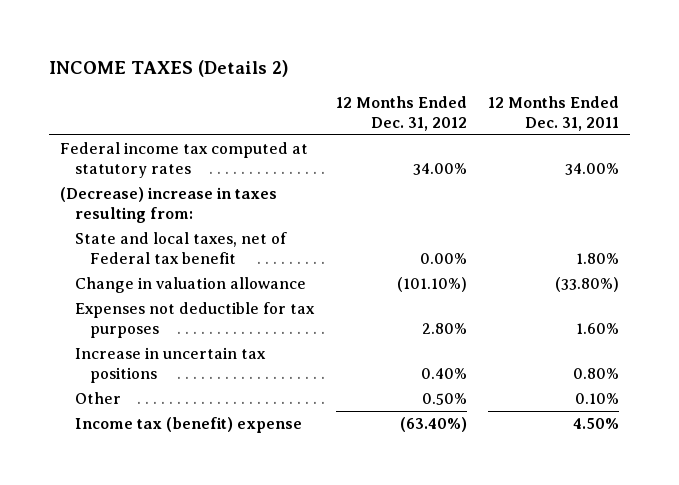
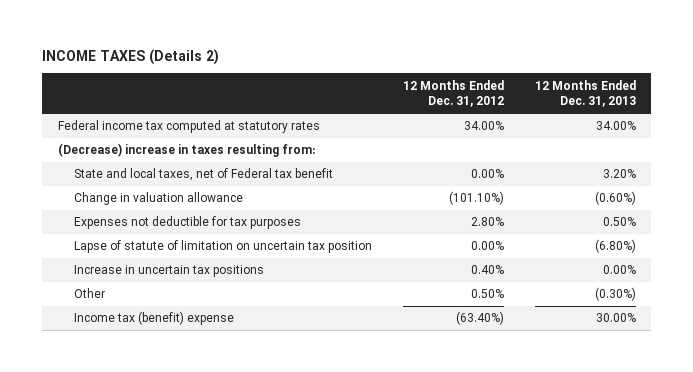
[488,95,620,132] 12 Months Ended Dec. 31, 2011 -> none
none -> [534,79,636,108] 12 Months Ended Dec. 31, 2013
none -> [73,240,372,254] Lapse of statute of limitation on uncertain tax position

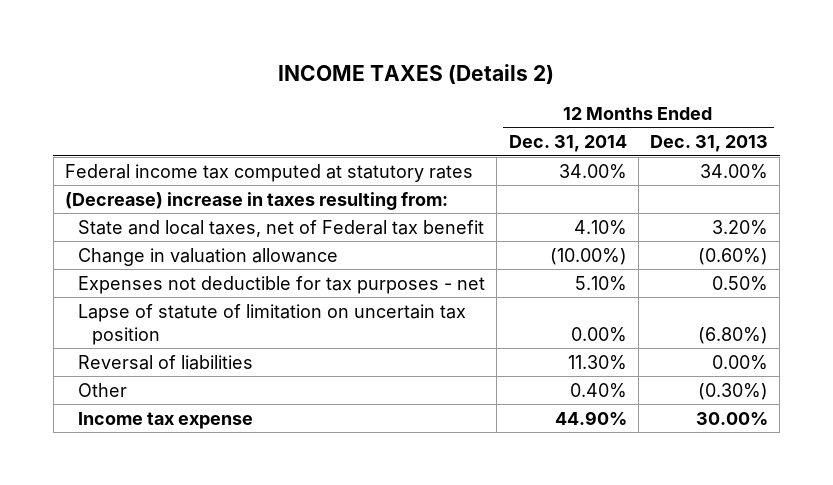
[402,79,504,108] 12 Months Ended Dec. 31, 2012 -> none
none -> [508,135,627,153] Dec. 31, 2014
[73,216,301,230] Expenses not deductible for tax purposes -> [78,275,486,294] Expenses not deductible for tax purposes - net
[73,265,264,278] Increase in uncertain tax positions -> none
none -> [78,354,254,370] Reversal of liabilities
[73,311,234,326] Income tax (benefit) expense -> [78,411,254,429] Income tax expense

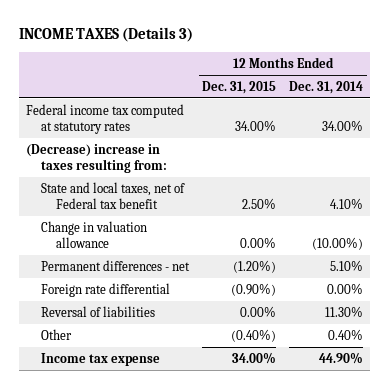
[278,64,555,85] INCOME TAXES (Details 2) -> [18,27,193,43] INCOME TAXES (Details 3)
[649,135,768,153] Dec. 31, 2013 -> none
none -> [202,80,277,94] Dec. 31, 2015
[78,275,486,294] Expenses not deductible for tax purposes - net -> none
[78,303,467,345] Lapse of statute of limitation on uncertain tax position -> none
none -> [40,259,190,271] Permanent differences - net
none -> [40,282,170,297] Foreign rate differential

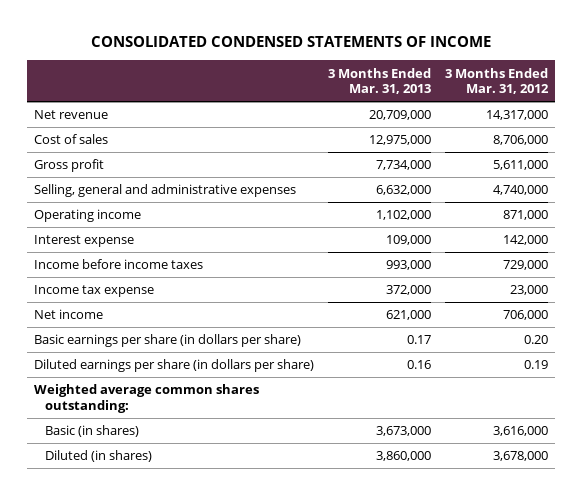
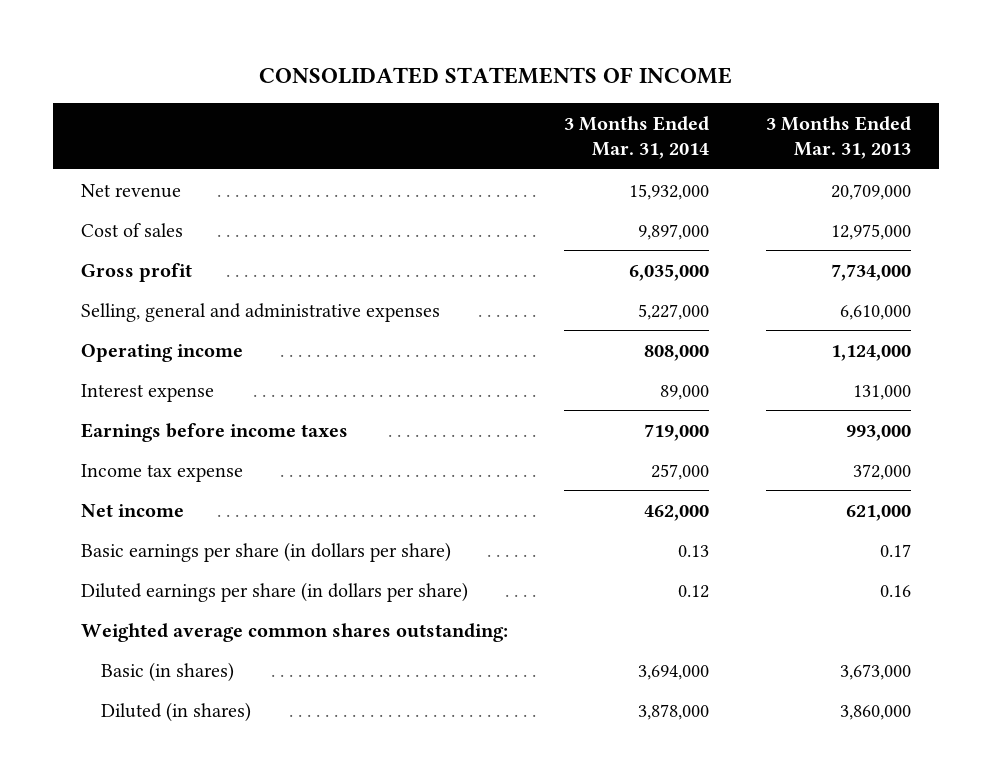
[90,36,491,48] CONSOLIDATED CONDENSED STATEMENTS OF INCOME -> [258,67,732,85] CONSOLIDATED STATEMENTS OF INCOME
[444,67,549,95] 3 Months Ended Mar. 31, 2012 -> none
none -> [564,115,710,160] 3 Months Ended Mar. 31, 2014
[375,185,431,196] 6,632,000 -> [839,304,911,320] 6,610,000
[375,210,431,221] 1,102,000 -> [830,344,911,361] 1,124,000
[385,235,431,246] 109,000 -> [852,384,911,400] 131,000
[33,259,203,270] Income before income taxes -> [80,422,348,442] Earnings before income taxes

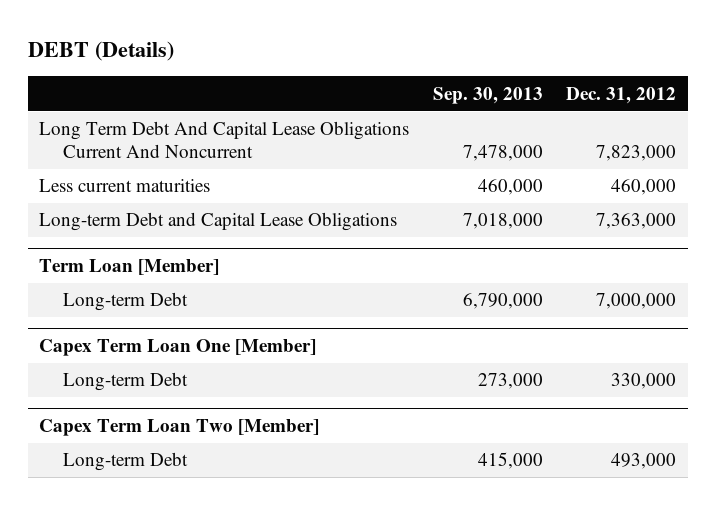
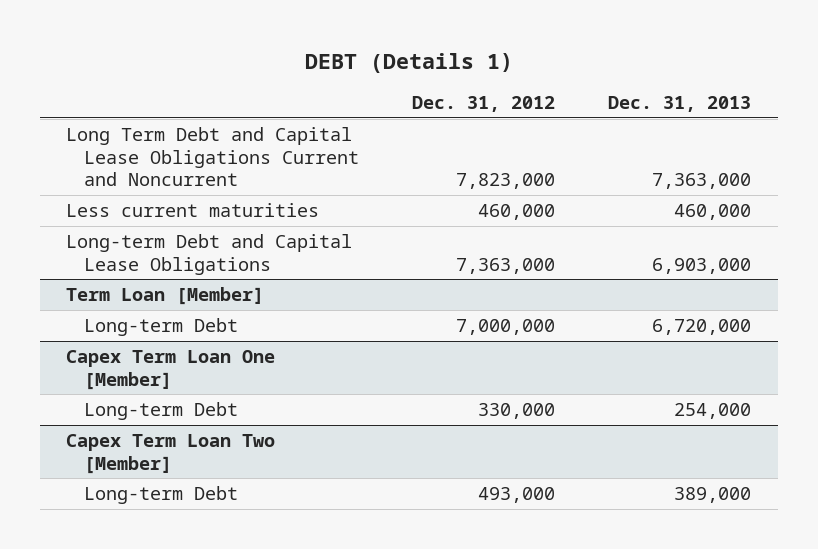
[27,41,174,62] DEBT (Details) -> [304,52,513,73] DEBT (Details 1)
[432,86,543,104] Sep. 30, 2013 -> none
none -> [608,96,752,113] Dec. 31, 2013
[39,121,410,158] Long Term Debt And Capital Lease Obligations Current And Noncurrent -> [66,126,359,187] Long Term Debt and Capital Lease Obligations Current and Noncurrent

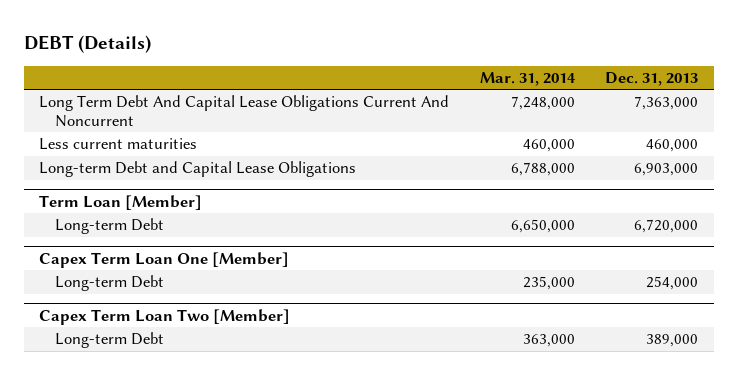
[304,52,513,73] DEBT (Details 1) -> [24,35,152,54] DEBT (Details)
[412,96,556,113] Dec. 31, 2012 -> none
none -> [479,71,576,86] Mar. 31, 2014
[66,126,359,187] Long Term Debt and Capital Lease Obligations Current and Noncurrent -> [39,95,450,127] Long Term Debt And Capital Lease Obligations Current And Noncurrent

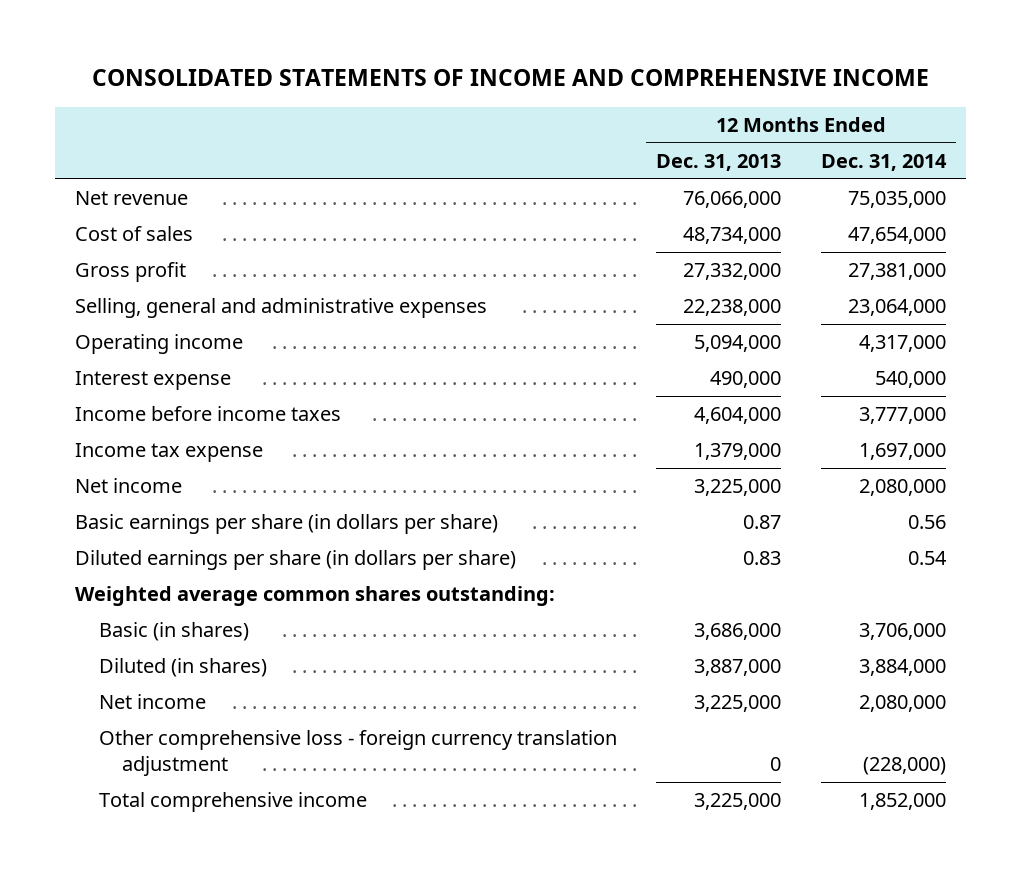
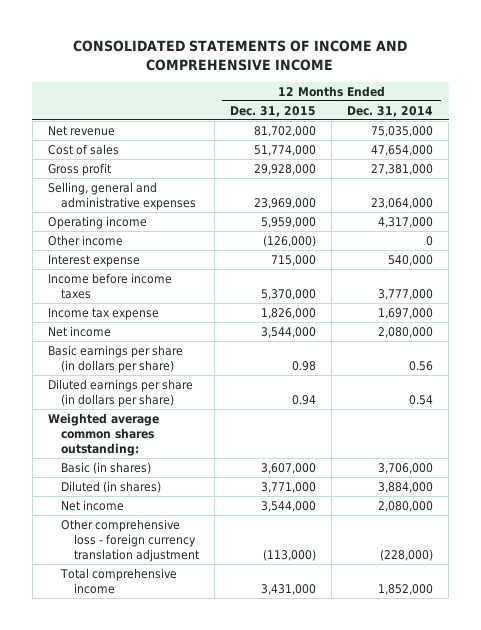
[656,154,782,172] Dec. 31, 2013 -> none
none -> [230,105,317,117] Dec. 31, 2015
none -> [47,234,123,246] Other income

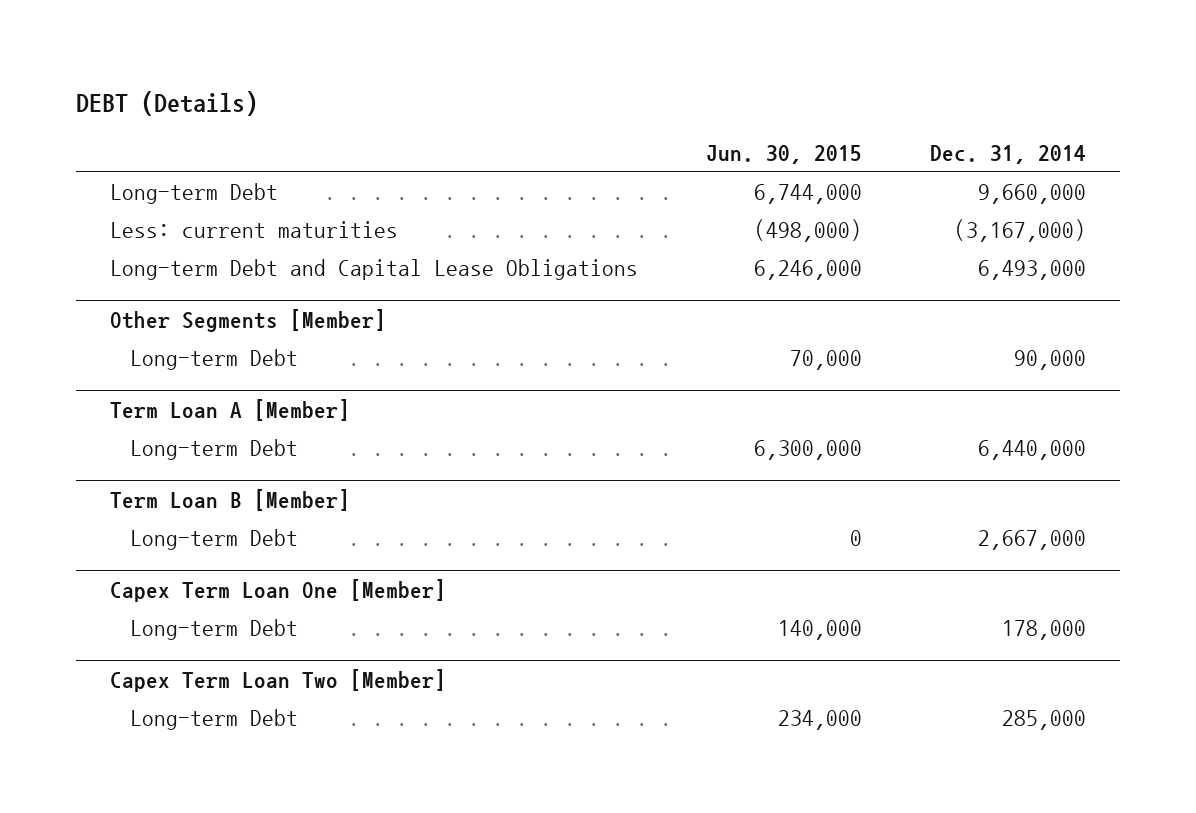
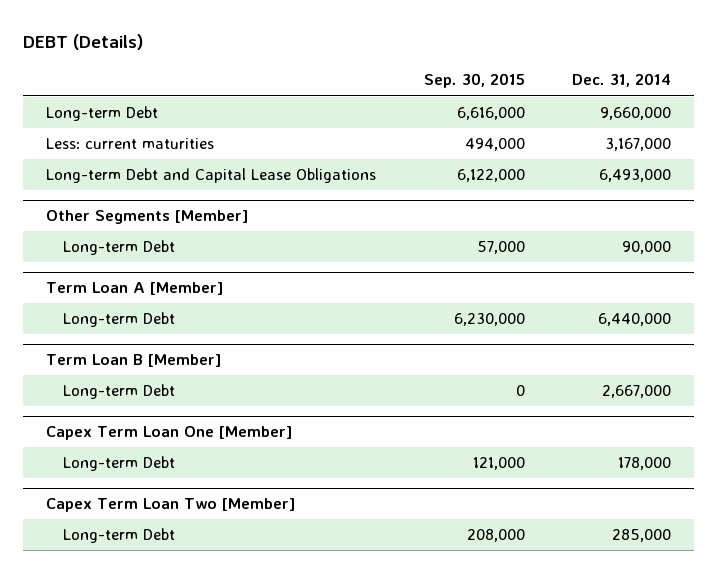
[705,145,862,165] Jun. 30, 2015 -> none
none -> [423,73,525,89] Sep. 30, 2015
[953,219,1086,243] (3,167,000) -> [604,138,671,152] 3,167,000

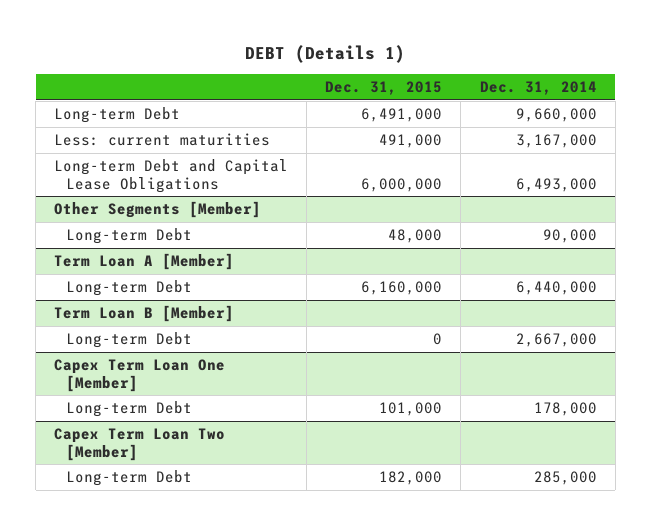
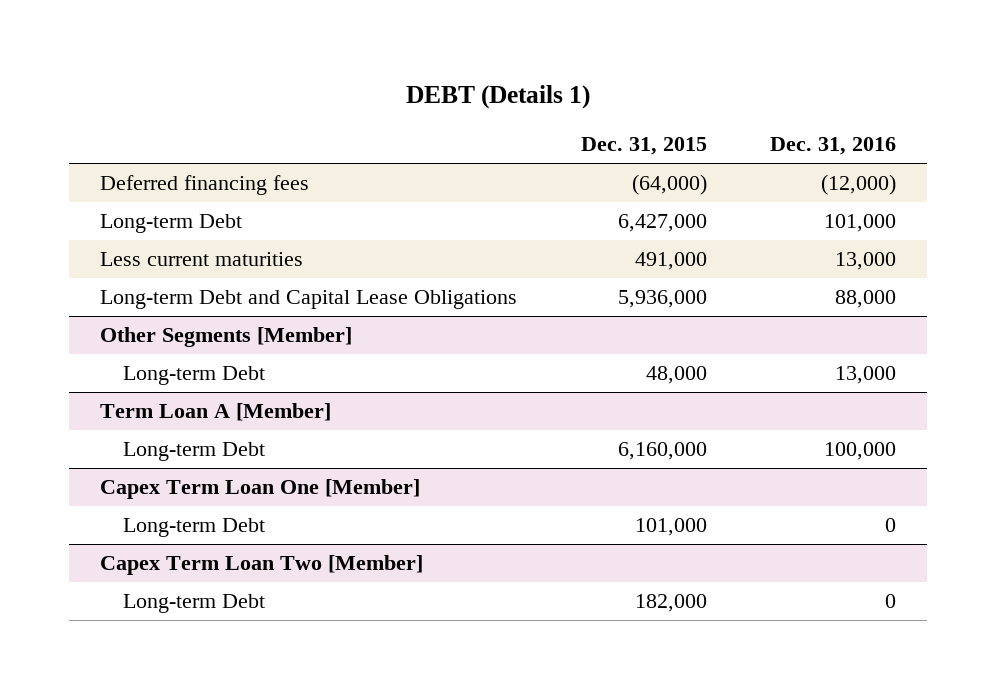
[479,80,597,95] Dec. 31, 2014 -> none
none -> [769,137,896,156] Dec. 31, 2016
none -> [100,175,310,196] Deferred financing fees
[361,108,443,123] 6,491,000 -> [617,214,707,233] 6,427,000
[54,133,271,147] Less: current maturities -> [100,252,304,267] Less current maturities
[361,177,443,192] 6,000,000 -> [617,290,707,309] 5,936,000
[54,305,235,323] Term Loan B [Member] -> none
[65,332,192,349] Long-term Debt -> none

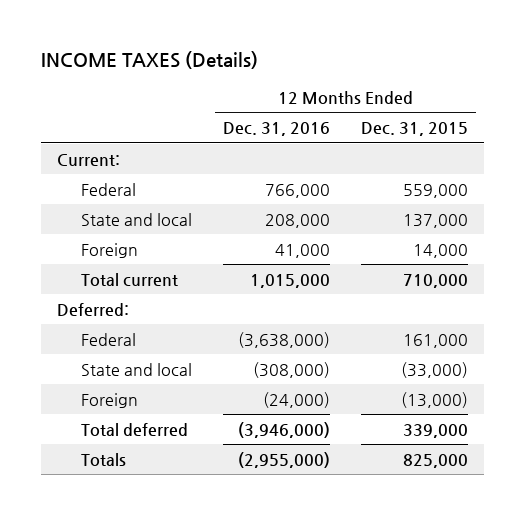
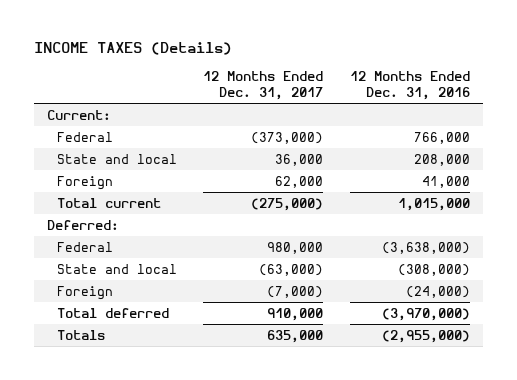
[361,122,469,137] Dec. 31, 2015 -> none
none -> [203,71,324,100] 12 Months Ended Dec. 31, 2017
[237,421,330,438] (3,946,000) -> [381,307,470,321] (3,970,000)

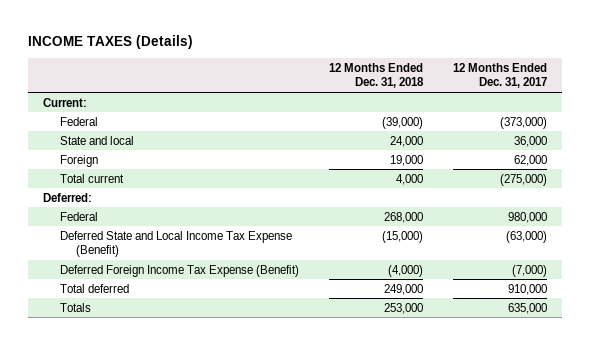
[349,71,470,100] 12 Months Ended Dec. 31, 2016 -> none
none -> [328,62,424,89] 12 Months Ended Dec. 31, 2018
[56,263,177,274] State and local -> [59,230,292,258] Deferred State and Local Income Tax Expense (Benefit)
[56,285,113,300] Foreign -> [59,264,299,277] Deferred Foreign Income Tax Expense (Benefit)

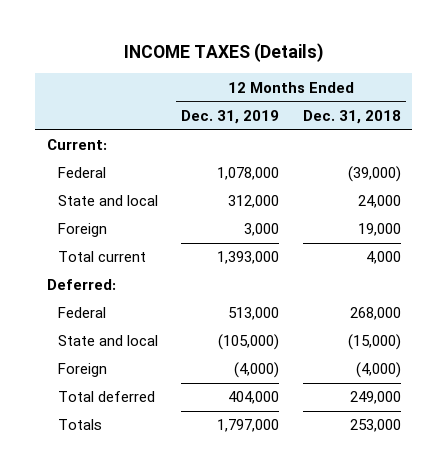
[452,62,547,89] 12 Months Ended Dec. 31, 2017 -> none
none -> [181,110,280,125] Dec. 31, 2019
[59,230,292,258] Deferred State and Local Income Tax Expense (Benefit) -> [58,335,159,347] State and local
[59,264,299,277] Deferred Foreign Income Tax Expense (Benefit) -> [58,363,108,378] Foreign

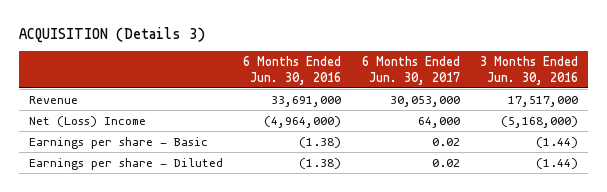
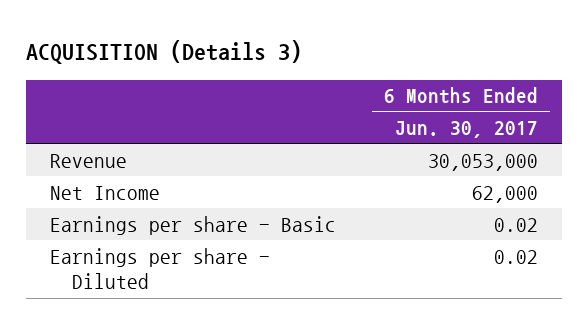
[243,56,342,85] 6 Months Ended Jun. 30, 2016 -> none
[479,56,578,85] 3 Months Ended Jun. 30, 2016 -> none
[29,116,147,128] Net (Loss) Income -> [49,185,160,200] Net Income
[417,117,460,129] 64,000 -> [472,185,539,203] 62,000

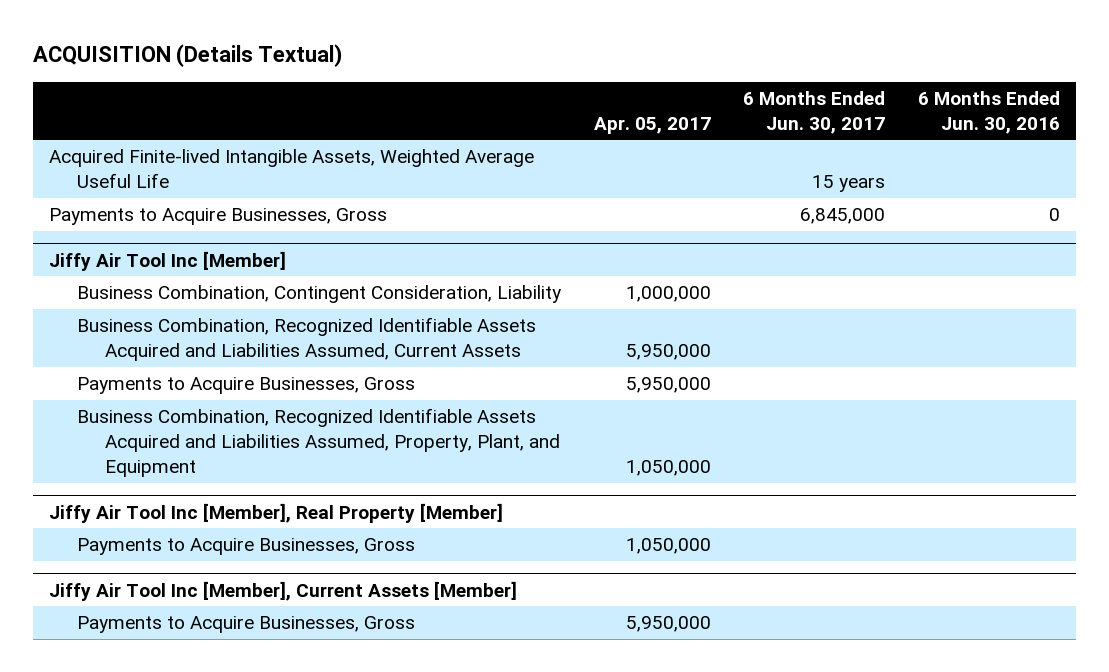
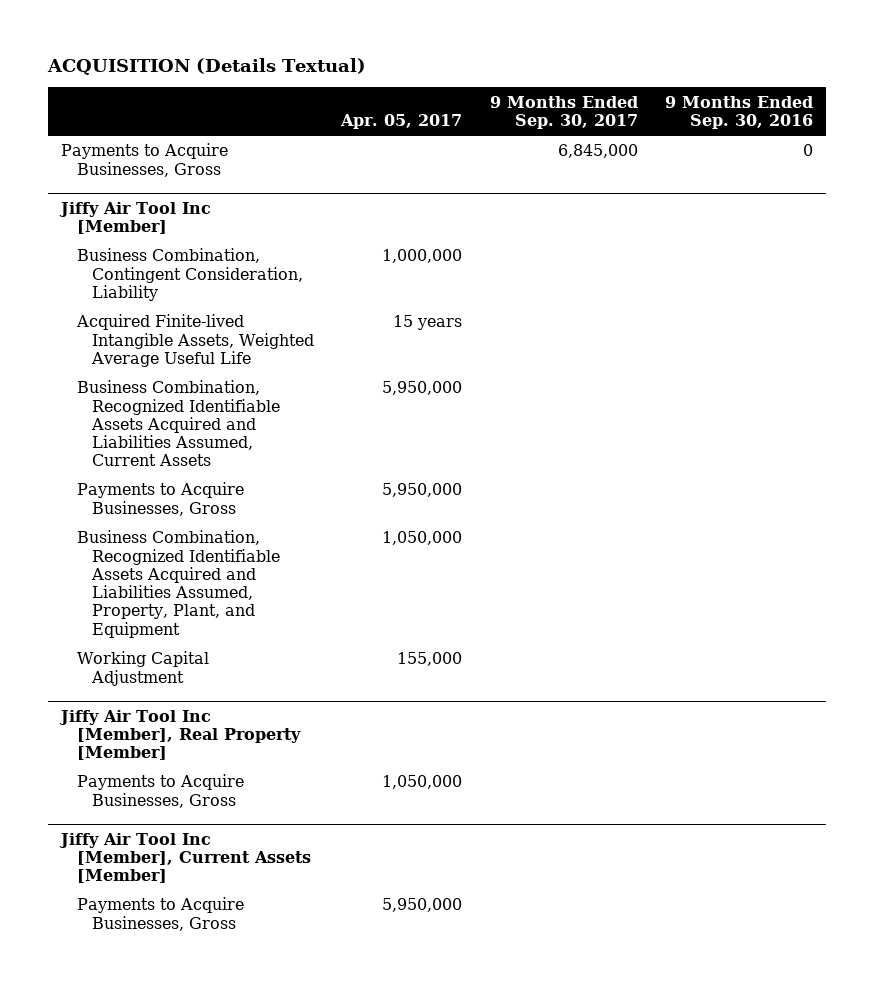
[743,90,886,134] 6 Months Ended Jun. 30, 2017 -> none
[917,90,1060,134] 6 Months Ended Jun. 30, 2016 -> none
none -> [489,95,638,129] 9 Months Ended Sep. 30, 2017
none -> [664,95,813,129] 9 Months Ended Sep. 30, 2016
[48,149,534,189] Acquired Finite-lived Intangible Assets, Weighted Average Useful Life -> none
none -> [75,314,315,367] Acquired Finite-lived Intangible Assets, Weighted Average Useful Life
none -> [76,651,209,686] Working Capital Adjustment

